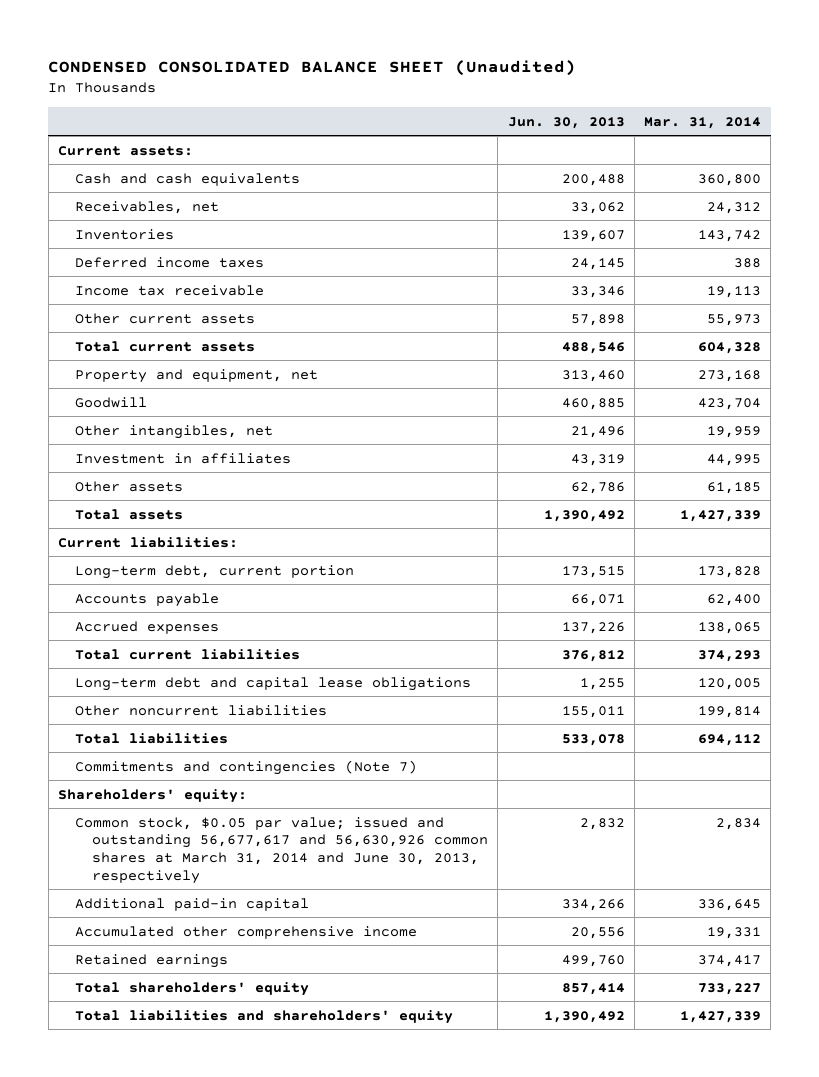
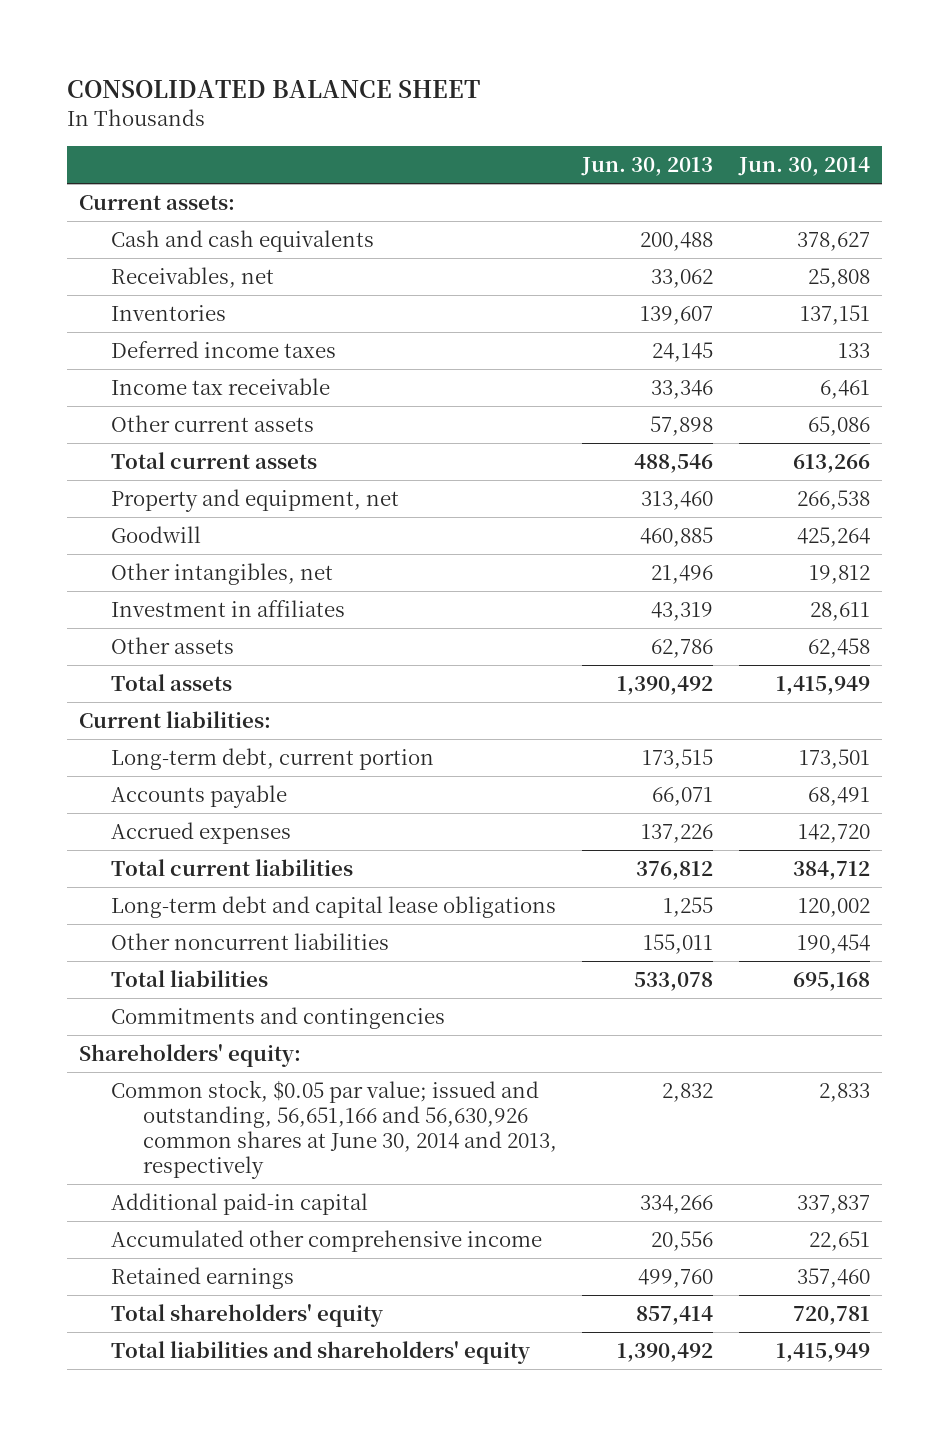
[48,59,577,76] CONDENSED CONSOLIDATED BALANCE SHEET (Unaudited) -> [66,80,480,99] CONSOLIDATED BALANCE SHEET
[643,116,761,129] Mar. 31, 2014 -> none
none -> [737,156,870,176] Jun. 30, 2014
[75,759,418,775] Commitments and contingencies (Note 7) -> [110,1007,445,1030] Commitments and contingencies
[75,816,489,884] Common stock, $0.05 par value; issued and outstanding 56,677,617 and 56,630,926 common shares at March 31, 2014 and June 30, 2013, respectively -> [110,1080,557,1180] Common stock, $0.05 par value; issued and outstanding, 56,651,166 and 56,630,926 common shares at June 30, 2014 and 2013, respectively

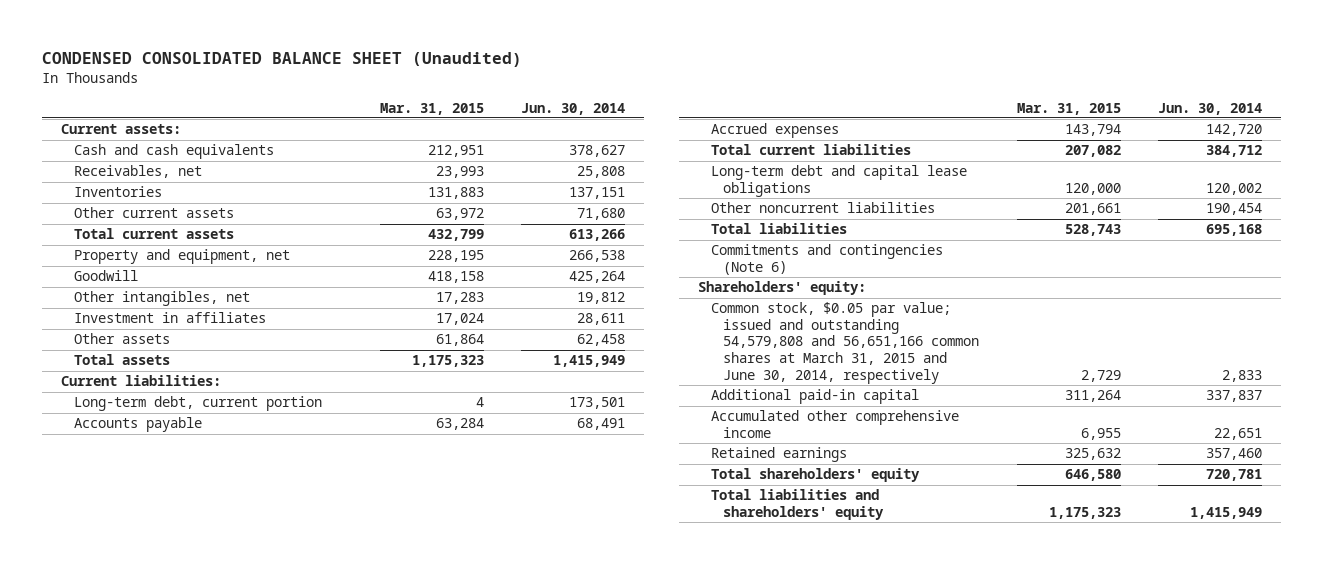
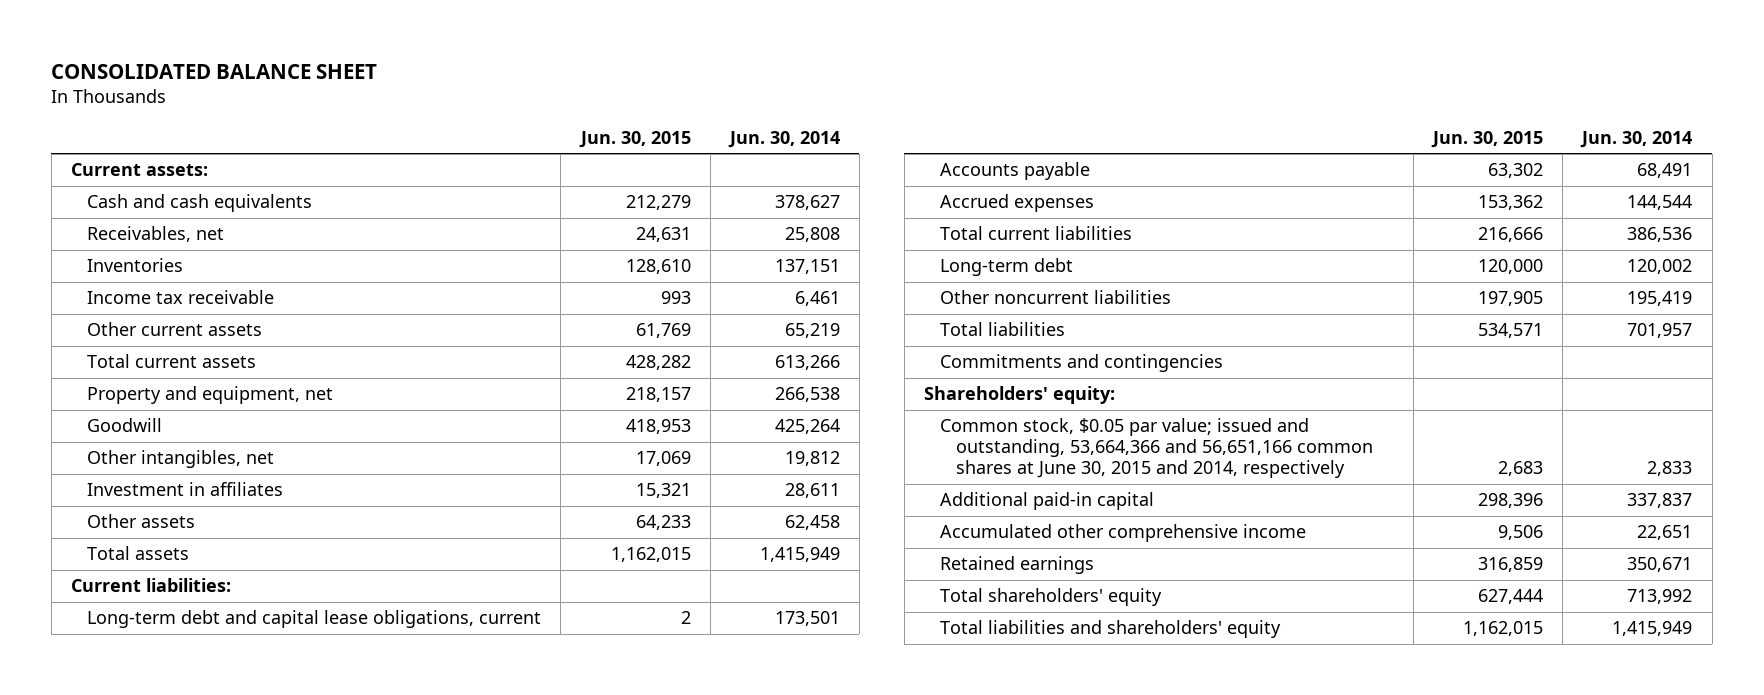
[42,52,523,68] CONDENSED CONSOLIDATED BALANCE SHEET (Unaudited) -> [51,64,378,80] CONSOLIDATED BALANCE SHEET
[380,102,485,115] Mar. 31, 2015 -> none
none -> [578,130,691,148] Jun. 30, 2015
none -> [87,290,275,305] Income tax receivable
[577,208,626,221] 71,680 -> [784,323,840,339] 65,219
[73,396,322,412] Long-term debt, current portion -> [87,610,542,629] Long-term debt and capital lease obligations, current
[1205,124,1262,137] 142,720 -> [1627,195,1693,211] 144,544
[1205,145,1262,158] 384,712 -> [1627,227,1693,243] 386,536
[710,165,967,197] Long-term debt and capital lease obligations -> [939,258,1073,277] Long-term debt
[1205,203,1262,216] 190,454 -> [1627,291,1693,307] 195,419
[1205,224,1262,237] 695,168 -> [1627,323,1693,339] 701,957
[710,244,943,275] Commitments and contingencies (Note 6) -> [939,354,1223,373] Commitments and contingencies
[710,302,980,384] Common stock, $0.05 par value; issued and outstanding 54,579,808 and 56,651,166 common shares at March 31, 2015 and June 30, 2014, respectively -> [939,418,1374,479] Common stock, $0.05 par value; issued and outstanding, 53,664,366 and 56,651,166 common shares at June 30, 2015 and 2014, respectively
[1205,448,1262,461] 357,460 -> [1627,557,1693,573] 350,671
[1205,469,1262,482] 720,781 -> [1627,589,1693,605] 713,992

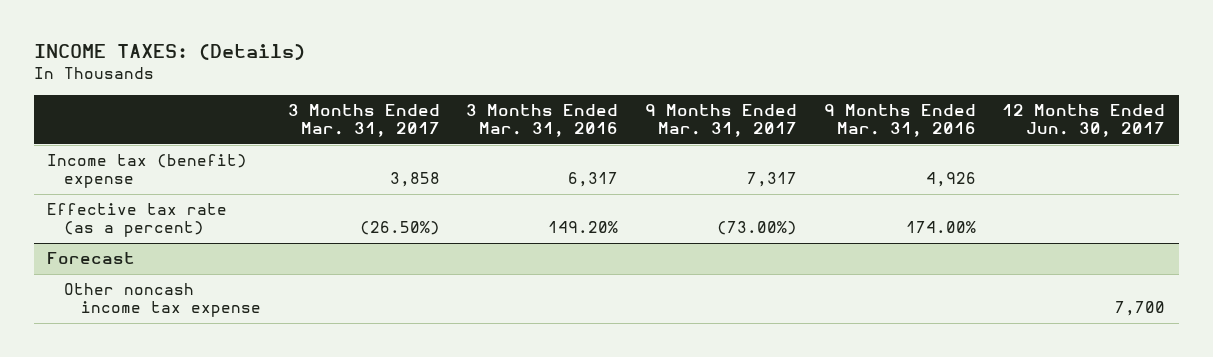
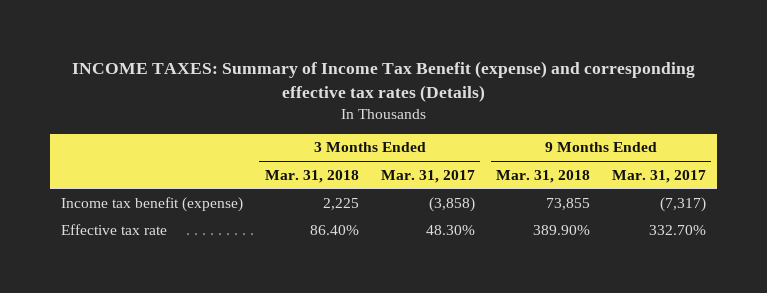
[34,44,306,61] INCOME TAXES: (Details) -> [71,61,695,102] INCOME TAXES: Summary of Income Tax Benefit (expense) and corresponding effective tax rates (Details)
[466,104,619,138] 3 Months Ended Mar. 31, 2016 -> none
[823,104,976,138] 9 Months Ended Mar. 31, 2016 -> none
[1002,104,1166,138] 12 Months Ended Jun. 30, 2017 -> none
none -> [264,169,359,183] Mar. 31, 2018
none -> [496,169,591,183] Mar. 31, 2018
[47,252,136,265] Forecast -> none
[64,283,262,318] Other noncash income tax expense -> none
[47,154,248,189] Income tax (benefit) expense -> [61,196,244,212] Income tax benefit (expense)
[389,172,440,188] 3,858 -> [428,196,475,212] (3,858)
[747,172,798,188] 7,317 -> [659,196,706,212] (7,317)
[47,203,228,238] Effective tax rate (as a percent) -> [61,223,168,235] Effective tax rate
[359,221,440,236] (26.50%) -> [425,224,475,235] 48.30%
[717,221,798,236] (73.00%) -> [648,224,706,235] 332.70%

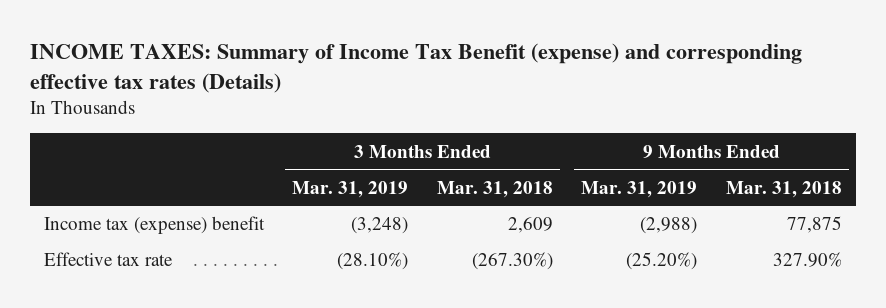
[380,169,475,183] Mar. 31, 2017 -> none
[611,169,706,183] Mar. 31, 2017 -> none
none -> [292,180,409,198] Mar. 31, 2019
none -> [581,180,698,198] Mar. 31, 2019
[61,196,244,212] Income tax benefit (expense) -> [43,216,265,235] Income tax (expense) benefit
[322,197,359,210] 2,225 -> [507,217,553,234] 2,609
[546,197,591,210] 73,855 -> [786,216,842,234] 77,875
[309,224,359,235] 86.40% -> [471,252,553,271] (267.30%)
[533,224,591,235] 389.90% -> [772,252,842,268] 327.90%

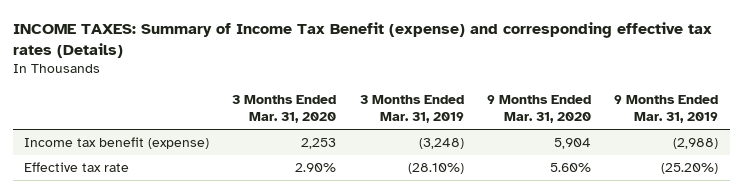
[436,180,553,198] Mar. 31, 2018 -> none
[725,180,842,198] Mar. 31, 2018 -> none
none -> [232,94,337,124] 3 Months Ended Mar. 31, 2020
none -> [487,94,592,124] 9 Months Ended Mar. 31, 2020
[43,216,265,235] Income tax (expense) benefit -> [24,137,210,150] Income tax benefit (expense)

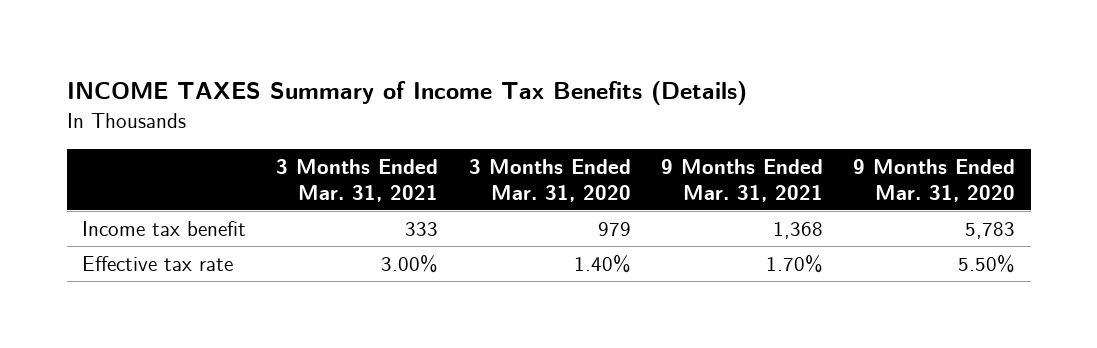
[12,21,712,58] INCOME TAXES: Summary of Income Tax Benefit (expense) and corresponding effective tax rates (Details) -> [66,81,747,106] INCOME TAXES Summary of Income Tax Benefits (Details)
[359,94,464,124] 3 Months Ended Mar. 31, 2019 -> none
[614,94,719,124] 9 Months Ended Mar. 31, 2019 -> none
none -> [276,158,439,202] 3 Months Ended Mar. 31, 2021
none -> [661,158,824,202] 9 Months Ended Mar. 31, 2021
[24,137,210,150] Income tax benefit (expense) -> [81,220,246,236] Income tax benefit
[301,138,337,150] 2,253 -> [597,221,631,236] 979
[554,138,592,150] 5,904 -> [965,221,1016,239] 5,783
[295,163,337,173] 2.90% -> [573,254,631,273] 1.40%
[550,163,592,173] 5.60% -> [958,254,1016,273] 5.50%

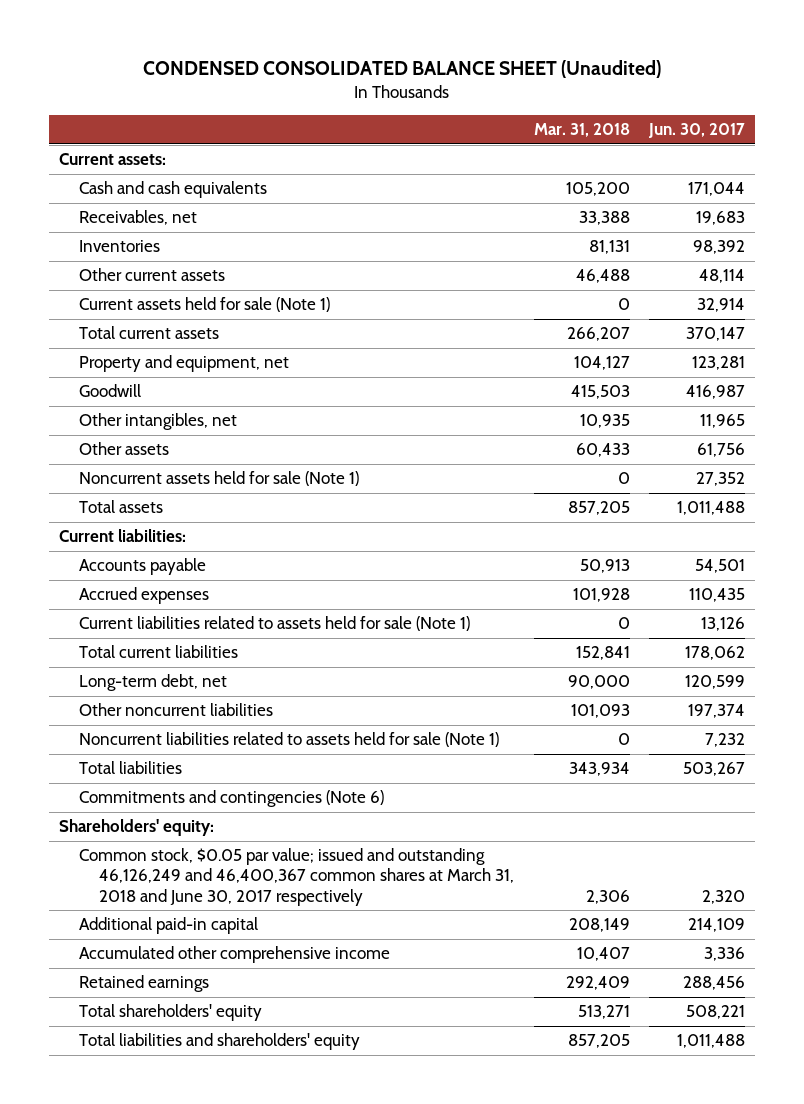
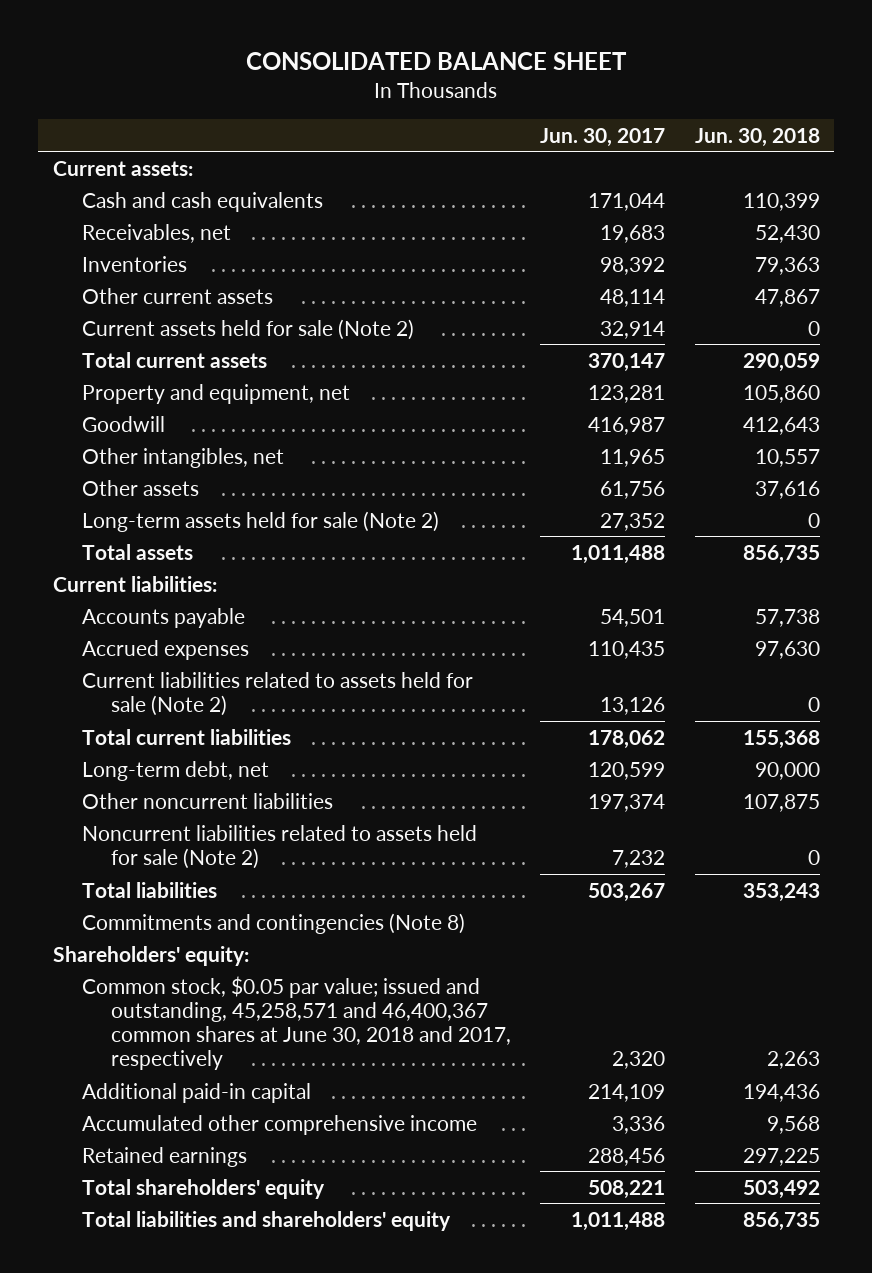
[142,60,661,79] CONDENSED CONSOLIDATED BALANCE SHEET (Unaudited) -> [246,52,628,71] CONSOLIDATED BALANCE SHEET
[533,123,630,138] Mar. 31, 2018 -> none
none -> [694,127,820,147] Jun. 30, 2018
[79,297,331,313] Current assets held for sale (Note 1) -> [81,318,414,340] Current assets held for sale (Note 2)
[79,471,360,487] Noncurrent assets held for sale (Note 1) -> [81,510,439,532] Long-term assets held for sale (Note 2)
[79,616,471,632] Current liabilities related to assets held for sale (Note 1) -> [81,671,473,716] Current liabilities related to assets held for sale (Note 2)
[79,732,500,748] Noncurrent liabilities related to assets held for sale (Note 1) -> [81,824,477,869] Noncurrent liabilities related to assets held for sale (Note 2)
[79,790,385,808] Commitments and contingencies (Note 6) -> [81,912,465,934] Commitments and contingencies (Note 8)
[79,848,515,906] Common stock, $0.05 par value; issued and outstanding 46,126,249 and 46,400,367 common shares at March 31, 2018 and June 30, 2017 respectively -> [81,975,512,1070] Common stock, $0.05 par value; issued and outstanding, 45,258,571 and 46,400,367 common shares at June 30, 2018 and 2017, respectively

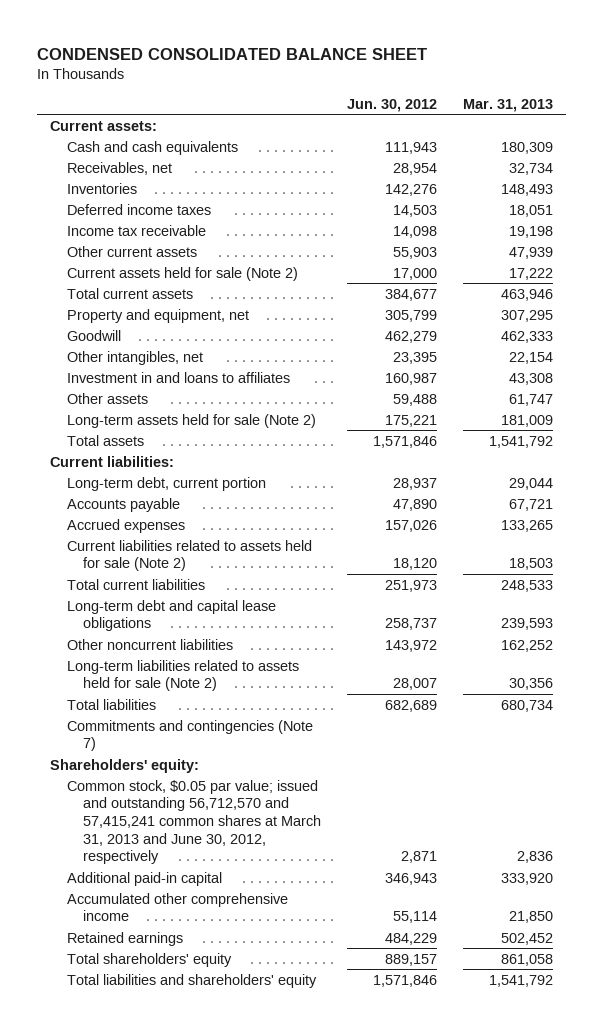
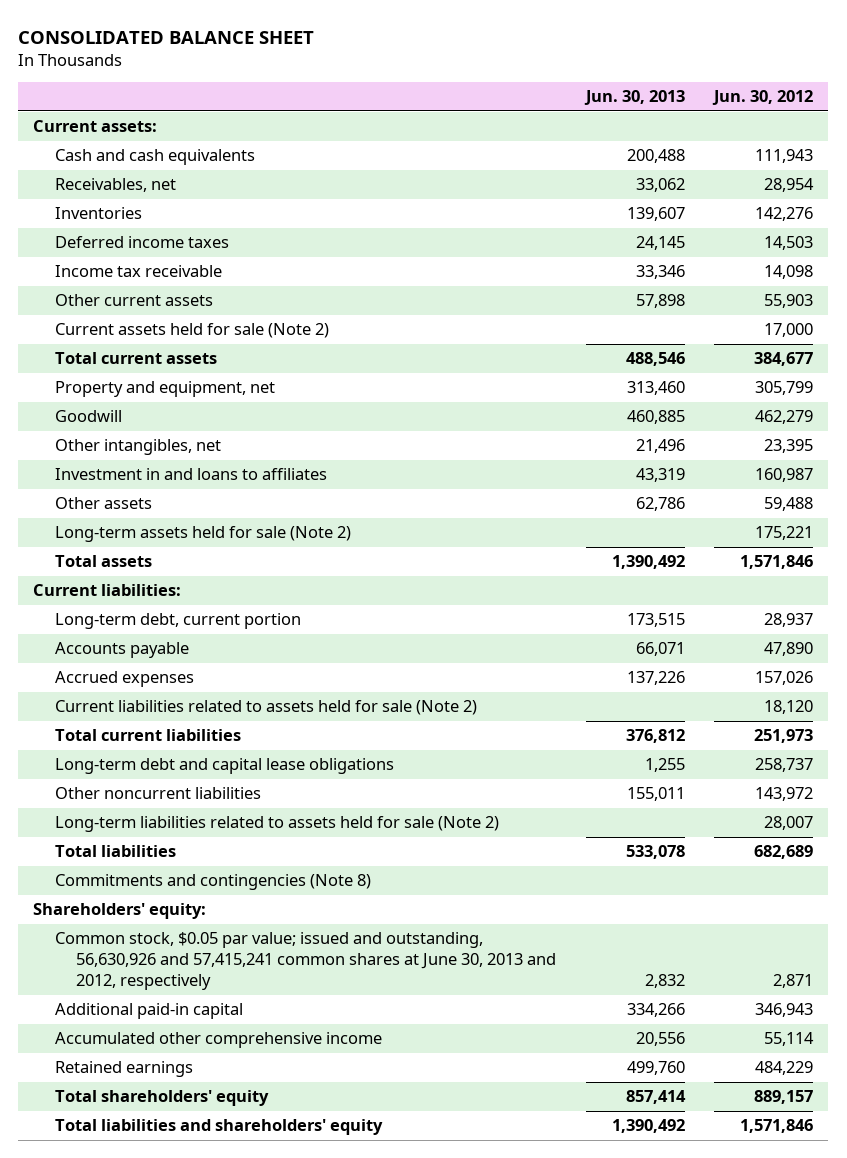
[37,47,428,60] CONDENSED CONSOLIDATED BALANCE SHEET -> [18,30,315,44] CONSOLIDATED BALANCE SHEET
[463,98,554,112] Mar. 31, 2013 -> none
none -> [583,90,685,106] Jun. 30, 2013
[66,719,313,752] Commitments and contingencies (Note 7) -> [54,874,371,891] Commitments and contingencies (Note 8)
[66,779,322,865] Common stock, $0.05 par value; issued and outstanding 56,712,570 and 57,415,241 common shares at March 31, 2013 and June 30, 2012, respectively -> [54,932,556,991] Common stock, $0.05 par value; issued and outstanding, 56,630,926 and 57,415,241 common shares at June 30, 2013 and 2012, respectively

